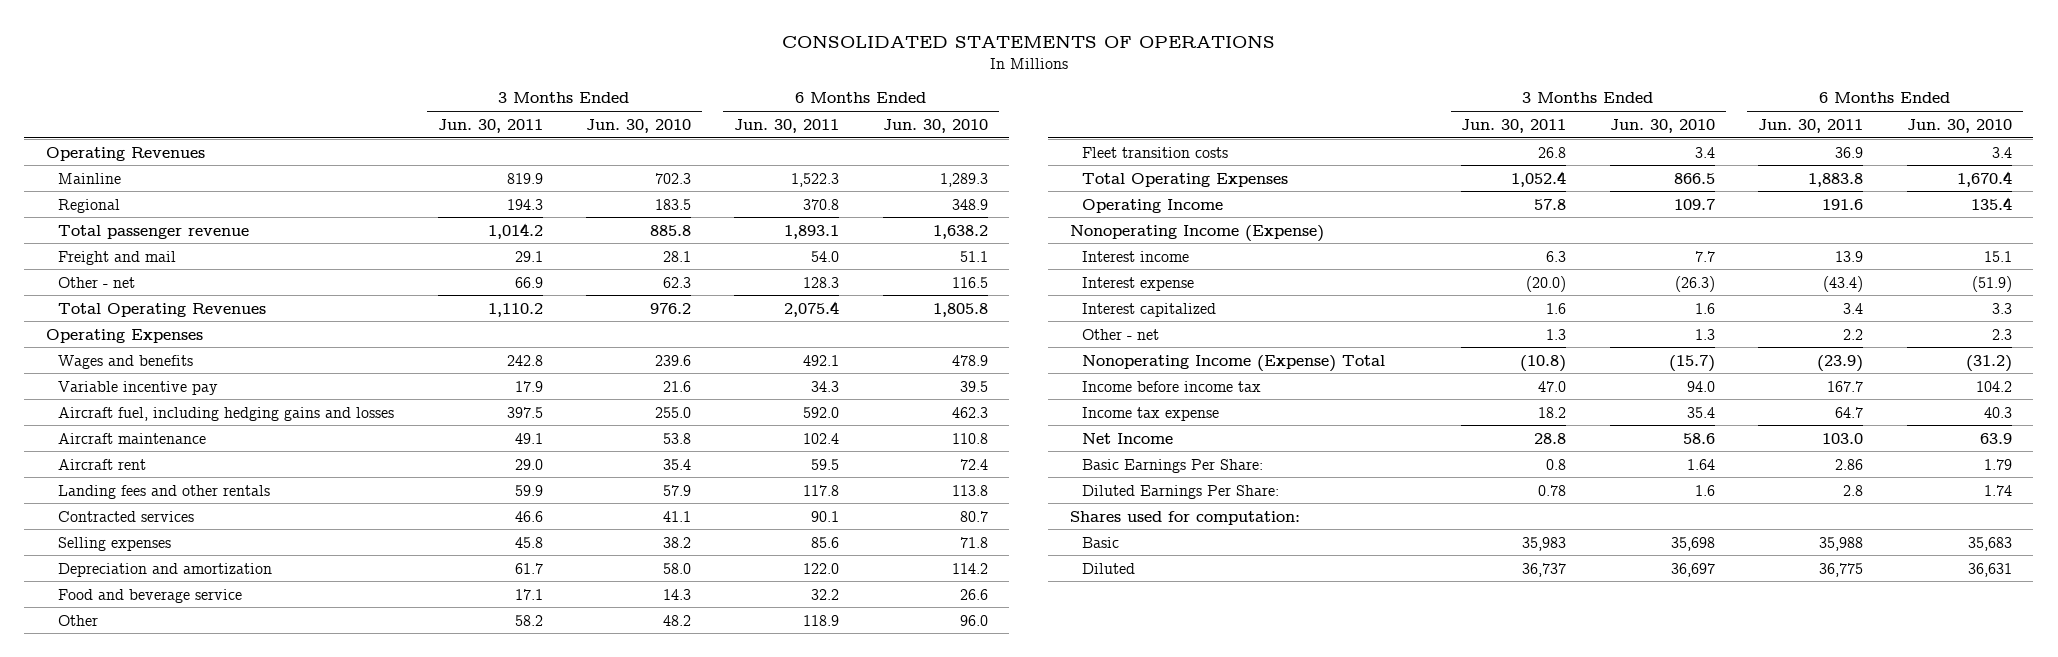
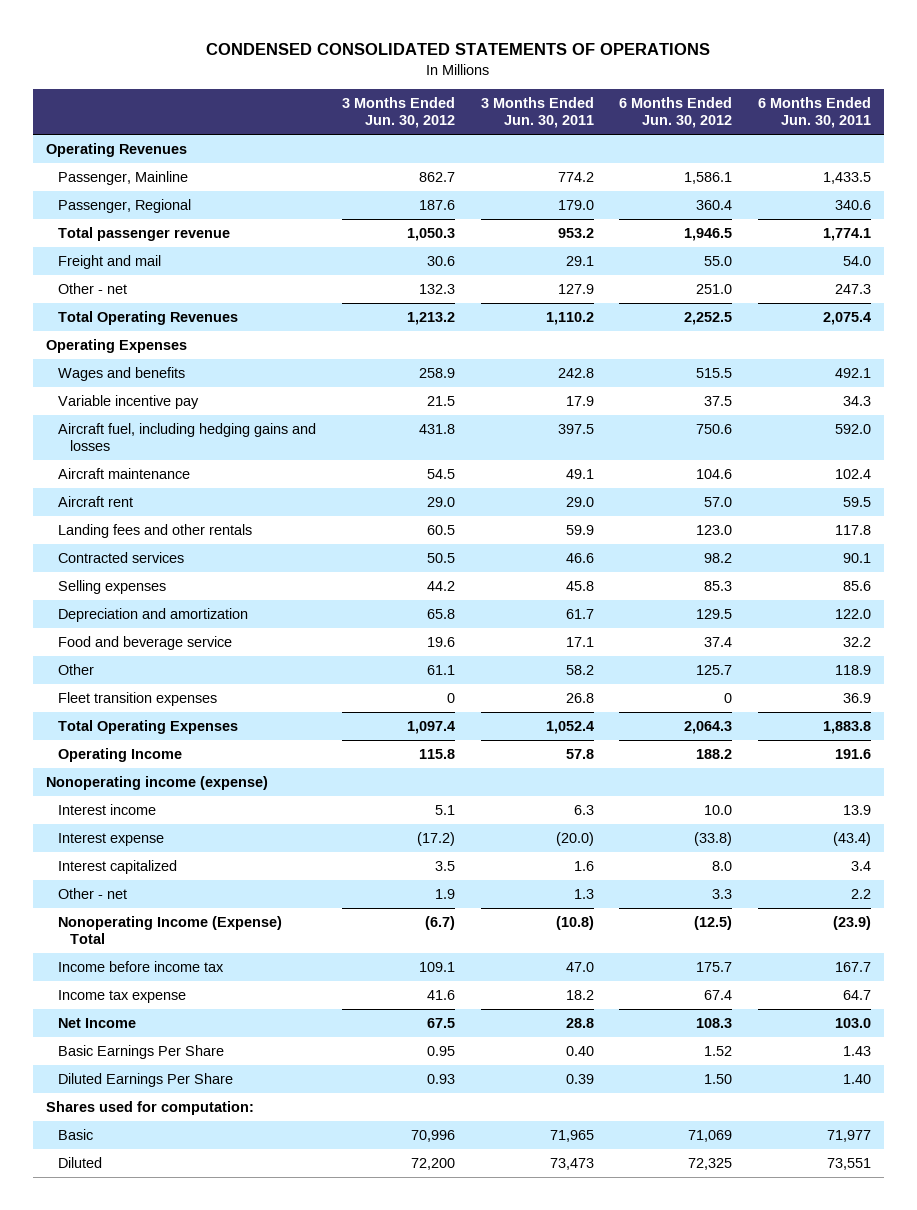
[781,35,1275,49] CONSOLIDATED STATEMENTS OF OPERATIONS -> [206,43,711,56] CONDENSED CONSOLIDATED STATEMENTS OF OPERATIONS
[585,118,691,133] Jun. 30, 2010 -> none
[882,118,988,133] Jun. 30, 2010 -> none
none -> [341,97,455,129] 3 Months Ended Jun. 30, 2012
none -> [619,97,733,129] 6 Months Ended Jun. 30, 2012
[58,172,122,184] Mainline -> [57,170,188,185] Passenger, Mainline
[506,172,543,184] 819.9 -> [557,171,594,182] 774.2
[791,172,840,187] 1,522.3 -> [823,171,872,184] 1,433.5
[58,198,121,213] Regional -> [57,198,191,213] Passenger, Regional
[506,198,543,210] 194.3 -> [557,199,594,210] 179.0
[803,198,840,210] 370.8 -> [835,199,872,210] 340.6
[487,222,543,239] 1,014.2 -> [557,227,594,238] 953.2
[784,224,840,239] 1,893.1 -> [823,227,872,241] 1,774.1
[514,276,543,288] 66.9 -> [557,283,594,294] 127.9
[803,276,840,288] 128.3 -> [835,283,872,294] 247.3
[1082,146,1229,158] Fleet transition costs -> [57,691,217,706] Fleet transition expenses
[1069,224,1324,242] Nonoperating Income (Expense) -> [45,775,268,790] Nonoperating income (expense)
[1082,458,1264,473] Basic Earnings Per Share: -> [57,1044,224,1059] Basic Earnings Per Share
[1546,458,1567,470] 0.8 -> [565,1045,594,1056] 0.40
[1835,458,1864,470] 2.86 -> [843,1045,872,1056] 1.43
[1082,484,1280,499] Diluted Earnings Per Share: -> [57,1072,233,1087] Diluted Earnings Per Share
[1538,484,1567,496] 0.78 -> [565,1073,594,1084] 0.39
[1843,484,1864,496] 2.8 -> [843,1073,872,1084] 1.40
[1522,536,1567,551] 35,983 -> [549,1129,594,1142] 71,965
[1819,536,1864,551] 35,988 -> [827,1129,872,1142] 71,977
[1522,562,1567,577] 36,737 -> [549,1157,594,1170] 73,473
[1819,562,1864,577] 36,775 -> [827,1157,872,1170] 73,551

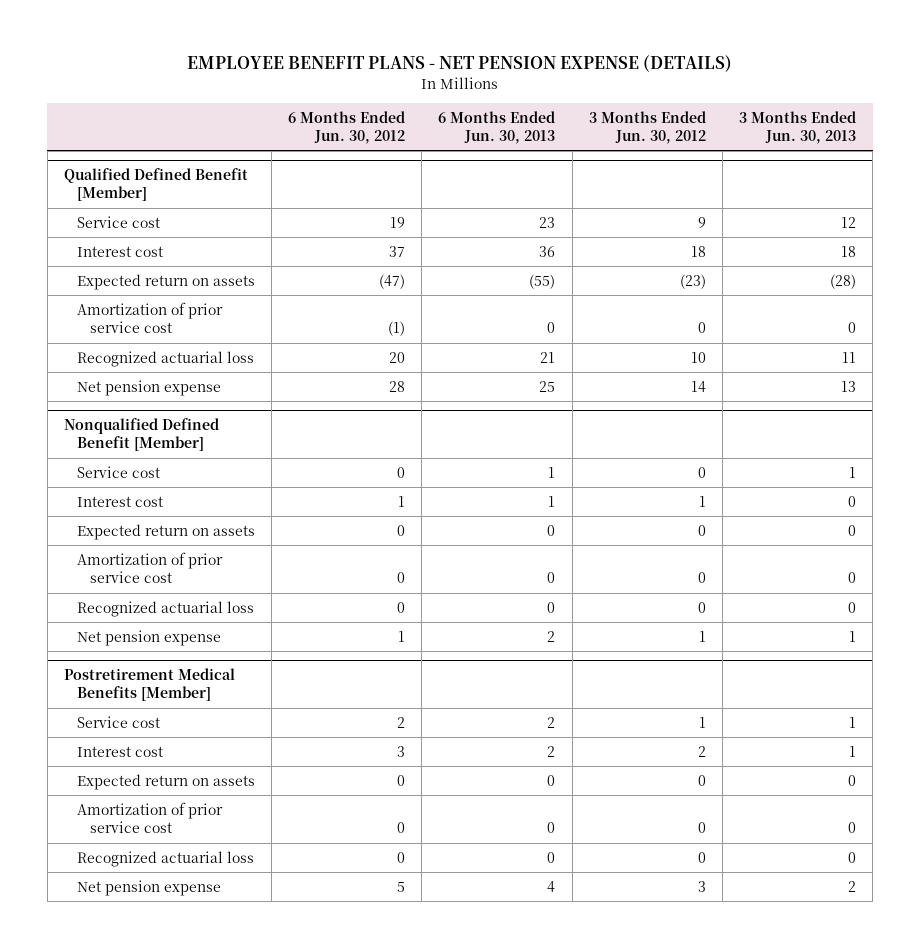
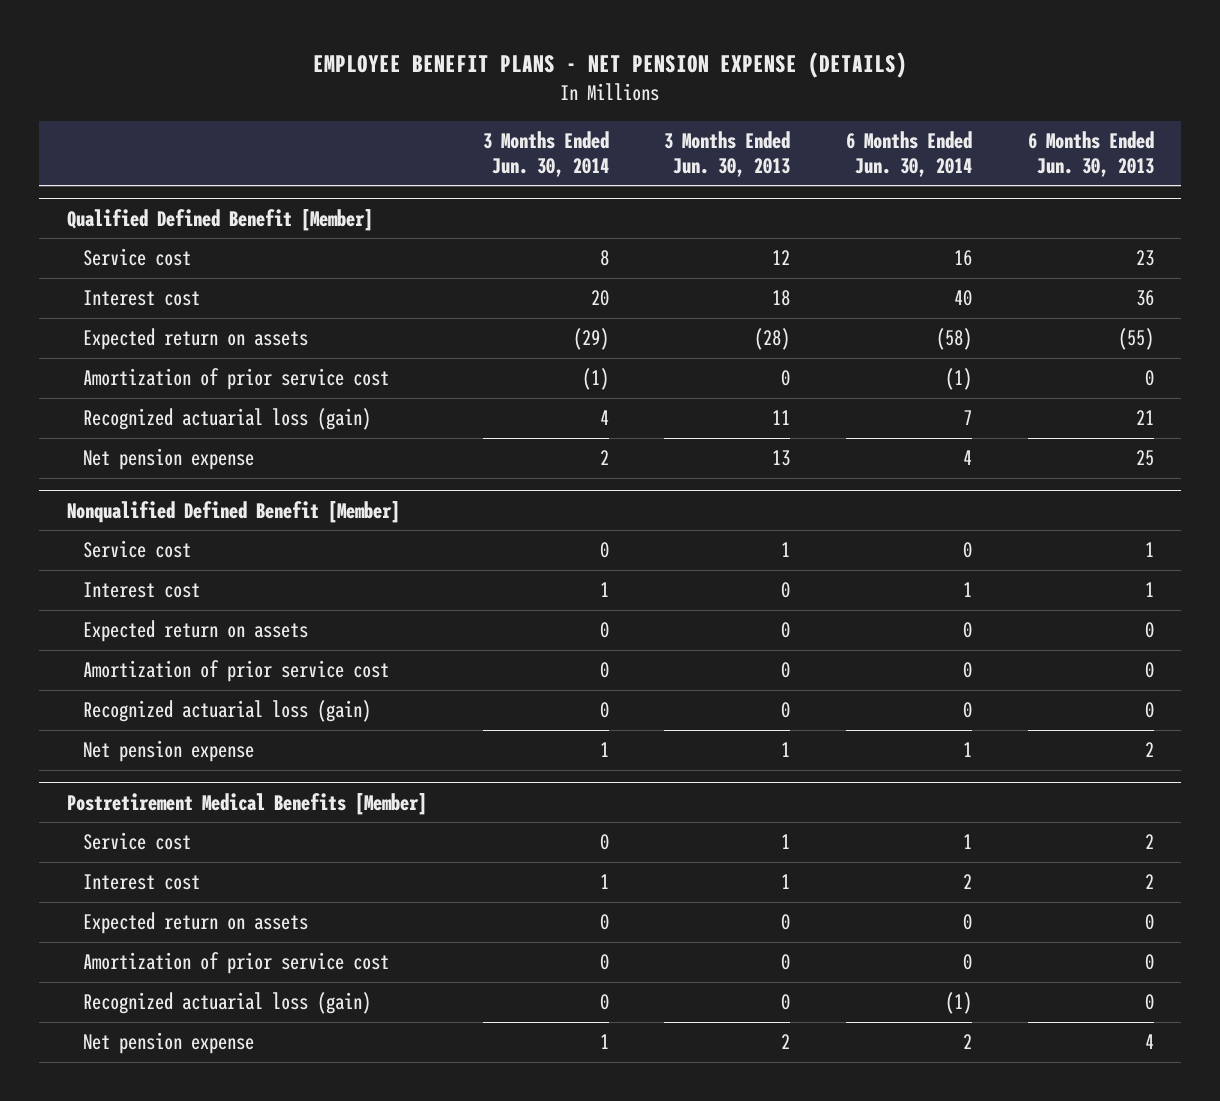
[288,110,406,145] 6 Months Ended Jun. 30, 2012 -> none
[588,110,706,145] 3 Months Ended Jun. 30, 2012 -> none
none -> [482,131,609,177] 3 Months Ended Jun. 30, 2014
none -> [845,131,972,177] 6 Months Ended Jun. 30, 2014
[76,350,254,367] Recognized actuarial loss -> [82,408,371,431] Recognized actuarial loss (gain)
[76,600,254,617] Recognized actuarial loss -> [82,700,371,723] Recognized actuarial loss (gain)
[76,850,254,867] Recognized actuarial loss -> [82,992,371,1015] Recognized actuarial loss (gain)

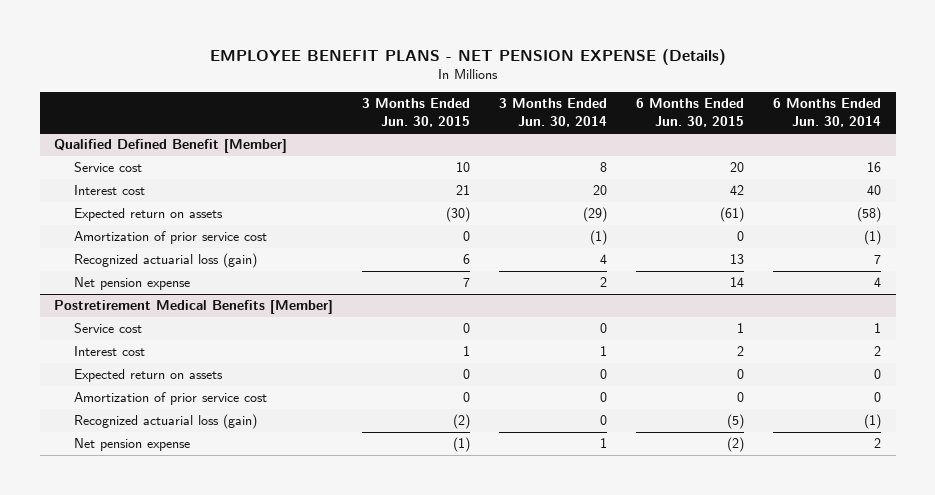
[313,51,908,78] EMPLOYEE BENEFIT PLANS - NET PENSION EXPENSE (DETAILS) -> [209,48,726,65] EMPLOYEE BENEFIT PLANS - NET PENSION EXPENSE (Details)
[664,131,791,177] 3 Months Ended Jun. 30, 2013 -> none
[1027,131,1154,177] 6 Months Ended Jun. 30, 2013 -> none
none -> [362,98,471,127] 3 Months Ended Jun. 30, 2015
none -> [636,98,745,127] 6 Months Ended Jun. 30, 2015
[66,500,400,523] Nonqualified Defined Benefit [Member] -> none
[82,540,191,559] Service cost -> none
[82,582,200,599] Interest cost -> none
[82,620,308,643] Expected return on assets -> none
[82,660,389,683] Amortization of prior service cost -> none
[82,700,371,723] Recognized actuarial loss (gain) -> none
[82,740,254,763] Net pension expense -> none

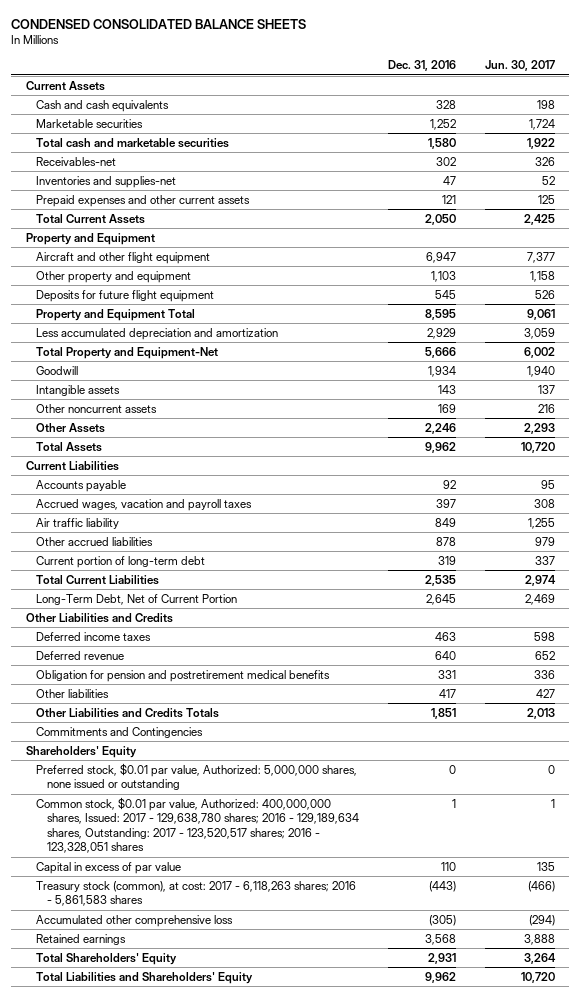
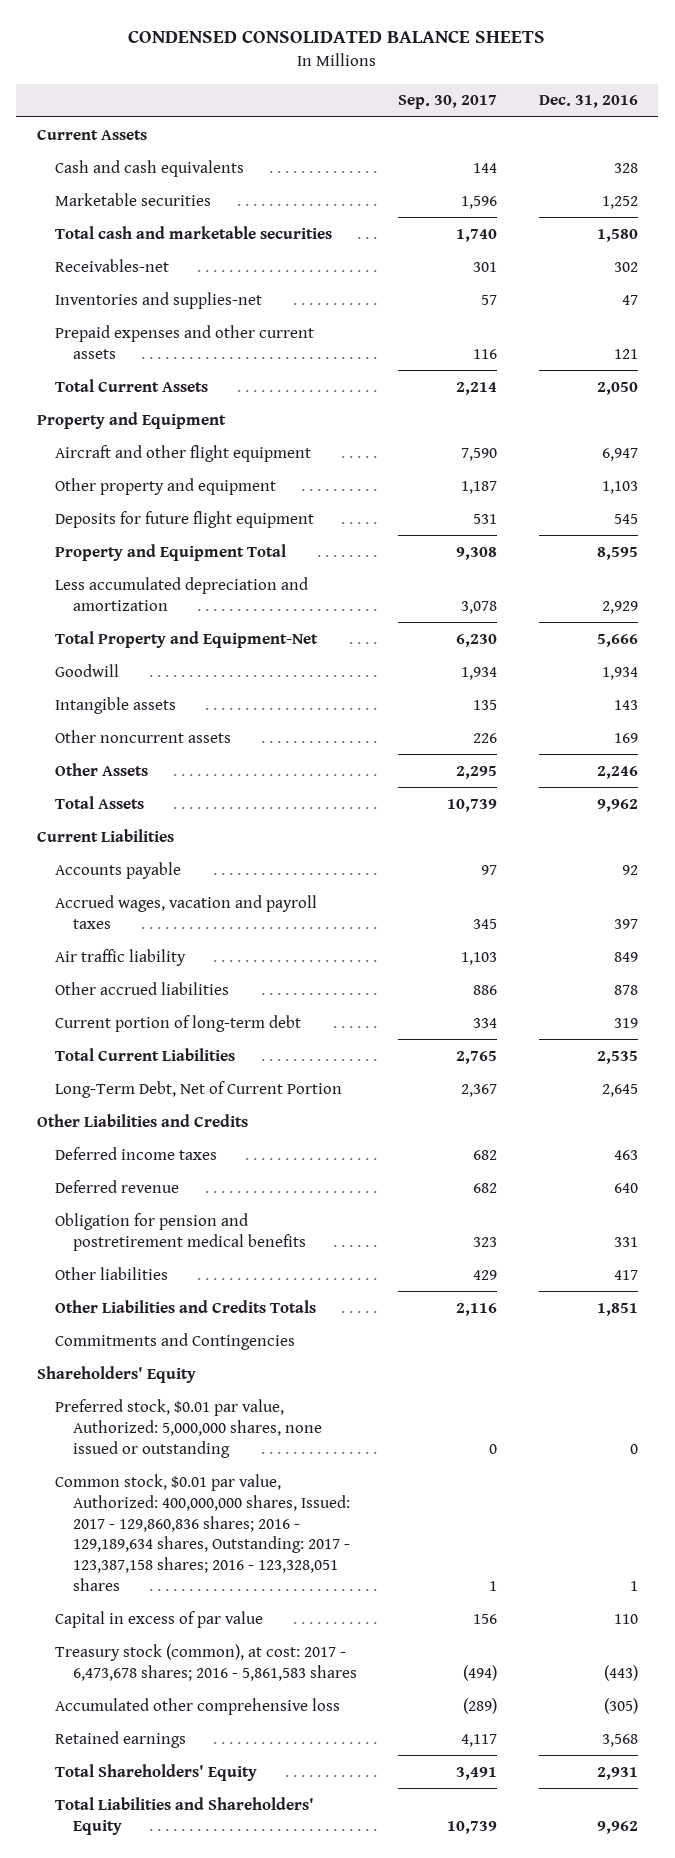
[484,60,555,72] Jun. 30, 2017 -> none
none -> [398,95,498,110] Sep. 30, 2017
[36,796,360,854] Common stock, $0.01 par value, Authorized: 400,000,000 shares, Issued: 2017 - 129,638,780 shares; 2016 - 129,189,634 shares, Outstanding: 2017 - 123,520,517 shares; 2016 - 123,328,051 shares -> [54,1473,350,1592] Common stock, $0.01 par value, Authorized: 400,000,000 shares, Issued: 2017 - 129,860,836 shares; 2016 - 129,189,634 shares, Outstanding: 2017 - 123,387,158 shares; 2016 - 123,328,051 shares
[36,880,357,907] Treasury stock (common), at cost: 2017 - 6,118,263 shares; 2016 - 5,861,583 shares -> [54,1643,357,1681] Treasury stock (common), at cost: 2017 - 6,473,678 shares; 2016 - 5,861,583 shares

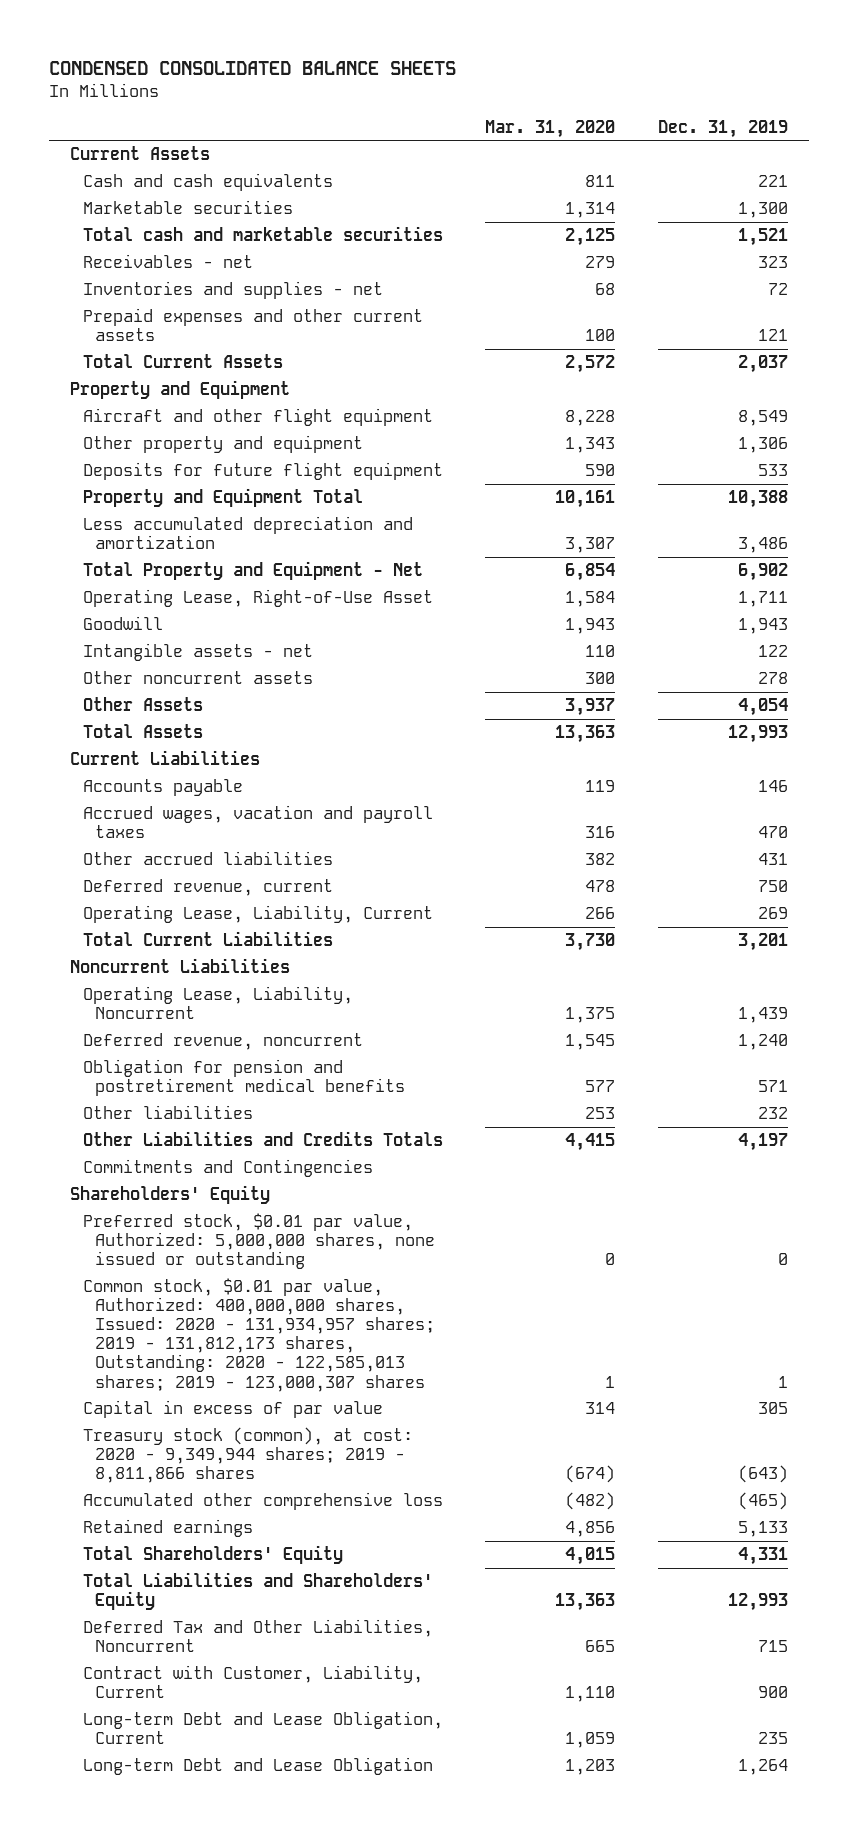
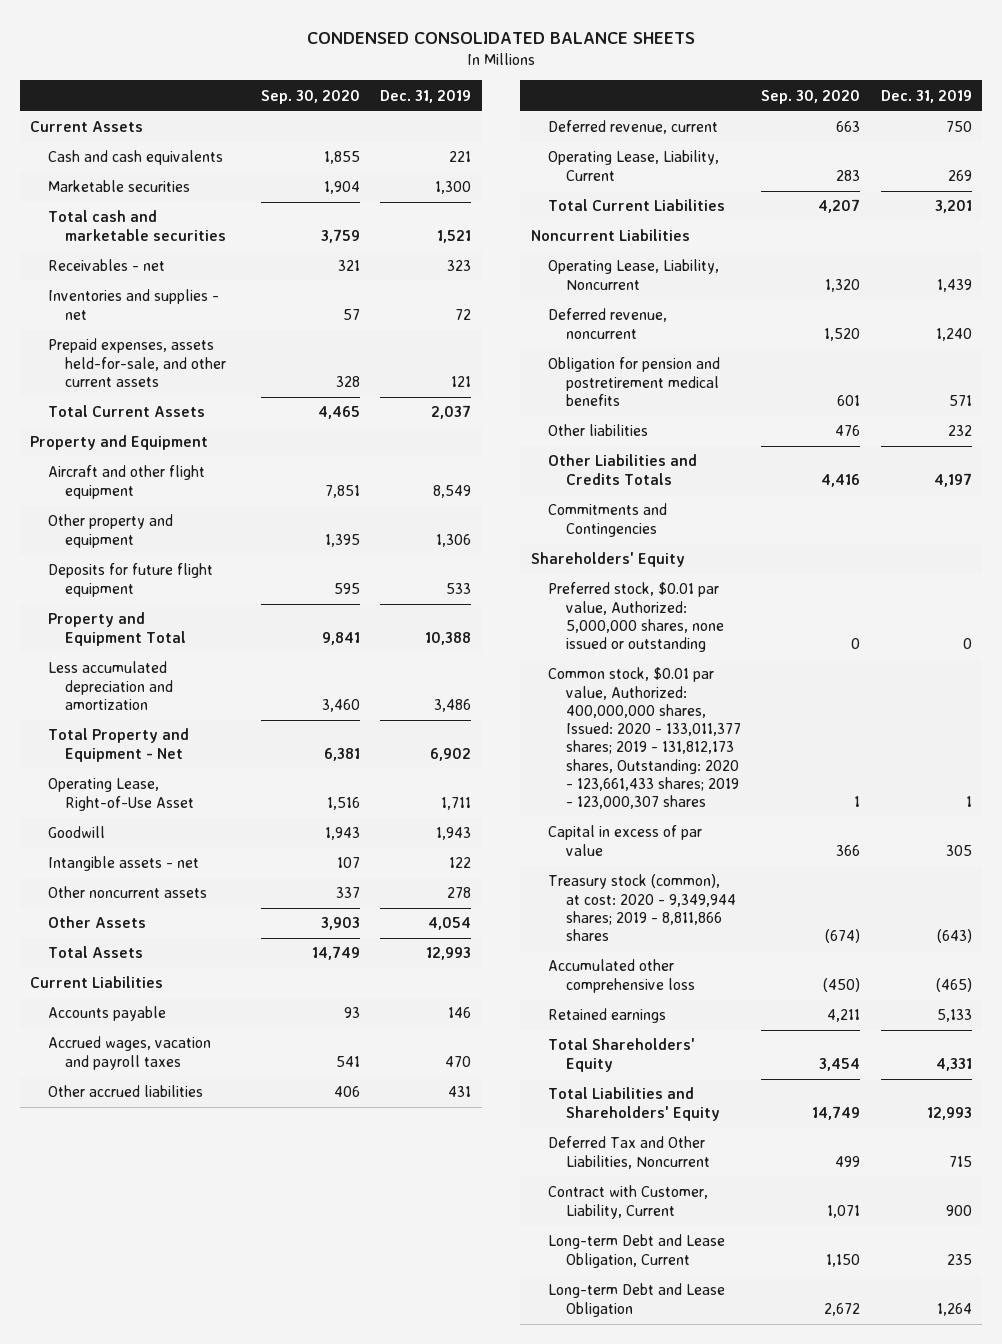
[485,119,616,138] Mar. 31, 2020 -> none
none -> [260,89,360,104] Sep. 30, 2020
[82,308,423,342] Prepaid expenses and other current assets -> [47,338,227,387] Prepaid expenses, assets held-for-sale, and other current assets
[82,1278,435,1392] Common stock, $0.01 par value, Authorized: 400,000,000 shares, Issued: 2020 - 131,934,957 shares; 2019 - 131,812,173 shares, Outstanding: 2020 - 122,585,013 shares; 2019 - 123,000,307 shares -> [548,667,741,809] Common stock, $0.01 par value, Authorized: 400,000,000 shares, Issued: 2020 - 133,011,377 shares; 2019 - 131,812,173 shares, Outstanding: 2020 - 123,661,433 shares; 2019 - 123,000,307 shares

